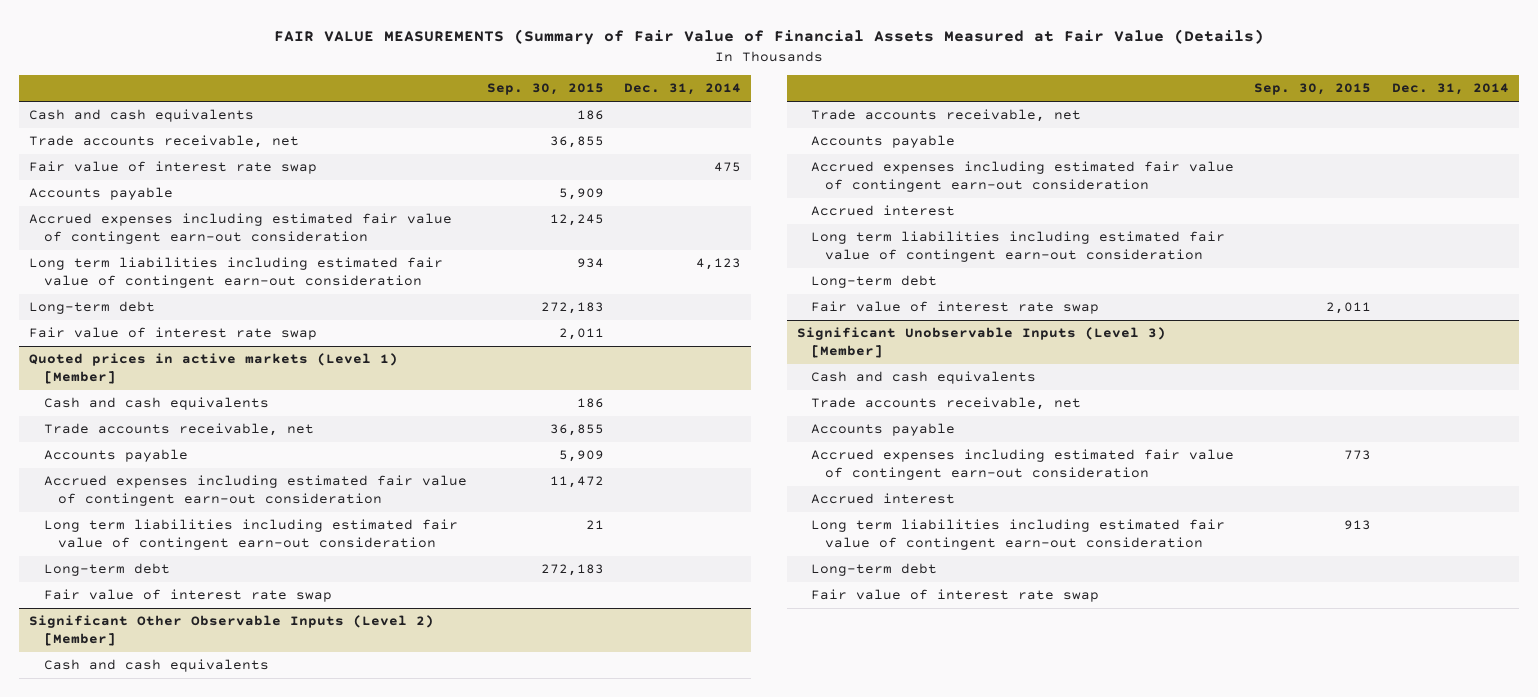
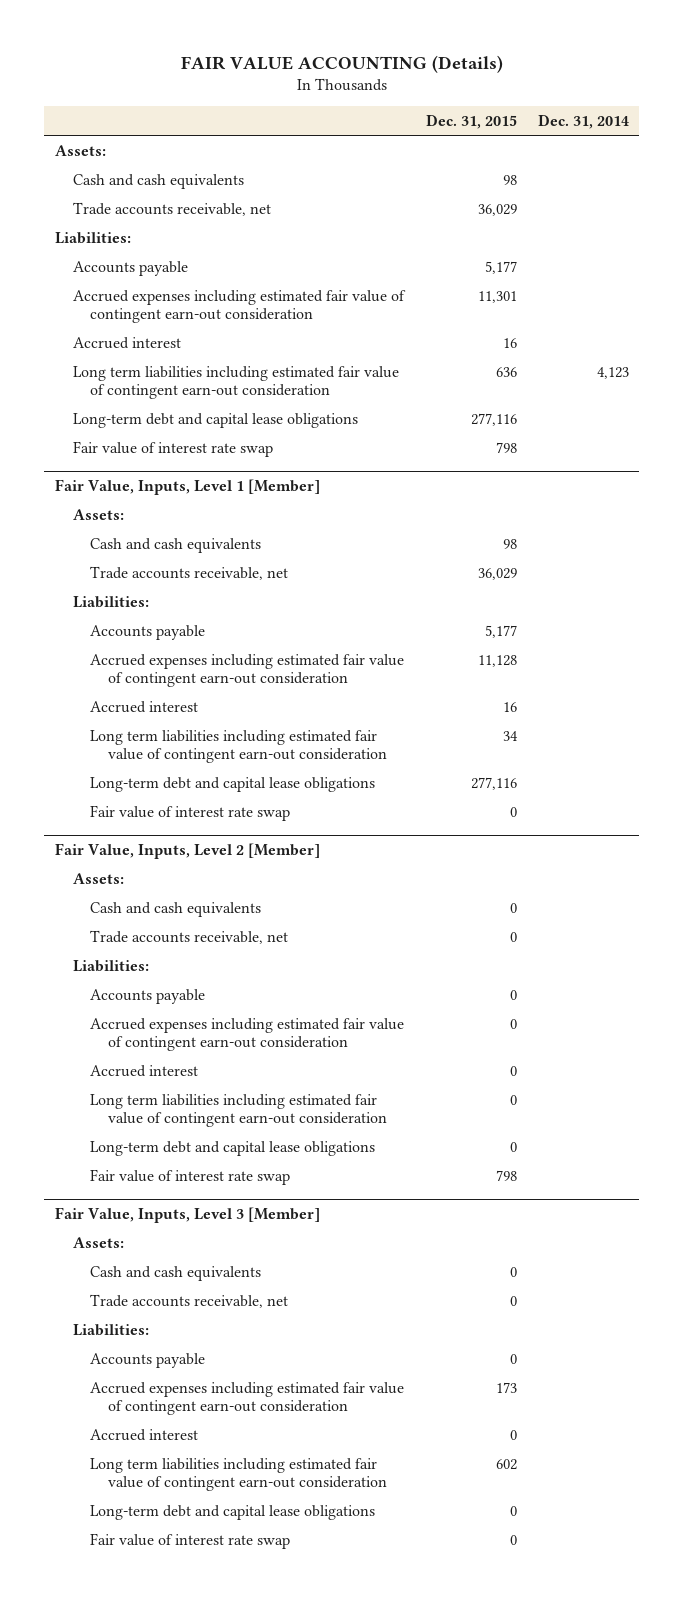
[274,29,1265,46] FAIR VALUE MEASUREMENTS (Summary of Fair Value of Financial Assets Measured at Fair Value (Details) -> [180,54,503,73] FAIR VALUE ACCOUNTING (Details)
[486,83,604,96] Sep. 30, 2015 -> none
none -> [425,113,517,129] Dec. 31, 2015
none -> [54,144,106,156] Assets:
[29,161,318,175] Fair value of interest rate swap -> none
none -> [54,231,131,244] Liabilities:
none -> [72,336,181,349] Accrued interest
[29,301,156,315] Long-term debt -> [72,412,358,428] Long-term debt and capital lease obligations
[29,353,399,385] Quoted prices in active markets (Level 1) [Member] -> [54,478,320,495] Fair Value, Inputs, Level 1 [Member]
none -> [72,508,124,520] Assets:
none -> [72,595,149,608] Liabilities:
none -> [90,700,199,713] Accrued interest
[43,563,170,577] Long-term debt -> [90,776,376,792] Long-term debt and capital lease obligations
[29,615,435,647] Significant Other Observable Inputs (Level 2) [Member] -> [54,842,320,859] Fair Value, Inputs, Level 2 [Member]
none -> [72,872,124,884] Assets:
none -> [72,959,149,972] Liabilities:
[811,275,938,289] Long-term debt -> [90,1140,376,1156] Long-term debt and capital lease obligations
[796,327,1166,359] Significant Unobservable Inputs (Level 3) [Member] -> [54,1206,320,1223] Fair Value, Inputs, Level 3 [Member]
none -> [72,1236,124,1248] Assets:
none -> [72,1323,149,1336] Liabilities:
[811,563,938,577] Long-term debt -> [90,1504,376,1520] Long-term debt and capital lease obligations

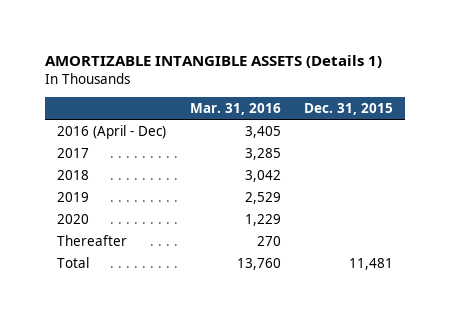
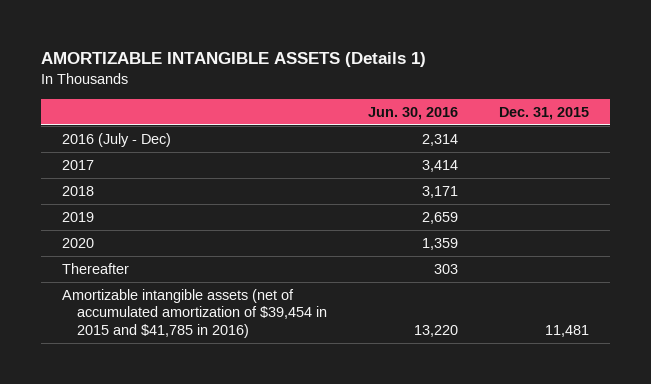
[189,102,281,115] Mar. 31, 2016 -> none
none -> [368,106,459,120] Jun. 30, 2016
[57,124,167,139] 2016 (April - Dec) -> [61,133,171,148] 2016 (July - Dec)
[57,256,90,268] Total -> [61,289,328,338] Amortizable intangible assets (net of accumulated amortization of $39,454 in 2015 and $41,785 in 2016)

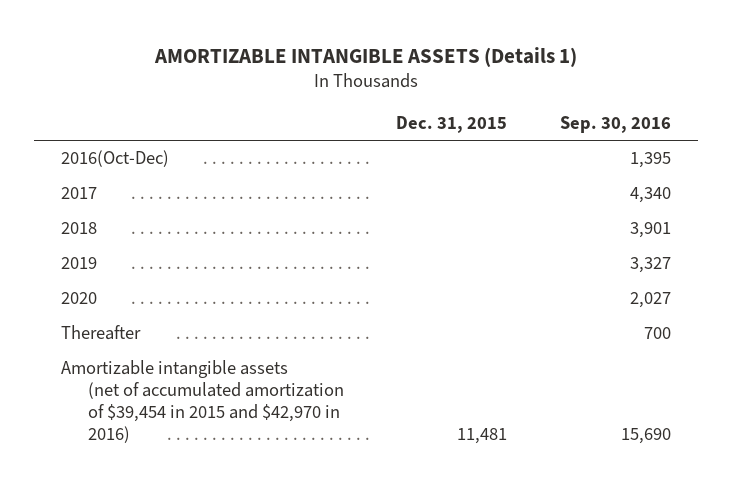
[368,106,459,120] Jun. 30, 2016 -> none
none -> [560,115,672,133] Sep. 30, 2016
[61,133,171,148] 2016 (July - Dec) -> [60,150,169,168] 2016(Oct-Dec)
[61,289,328,338] Amortizable intangible assets (net of accumulated amortization of $39,454 in 2015 and $41,785 in 2016) -> [60,360,344,444] Amortizable intangible assets (net of accumulated amortization of $39,454 in 2015 and $42,970 in 2016)

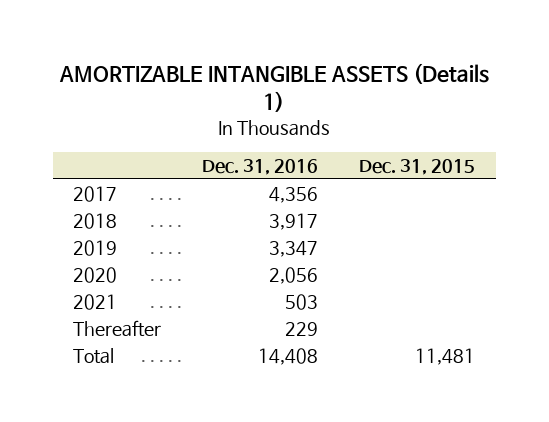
[560,115,672,133] Sep. 30, 2016 -> none
none -> [202,159,319,176] Dec. 31, 2016
[60,150,169,168] 2016(Oct-Dec) -> none
none -> [73,293,118,310] 2021
[60,360,344,444] Amortizable intangible assets (net of accumulated amortization of $39,454 in 2015 and $42,970 in 2016) -> [73,347,115,364] Total

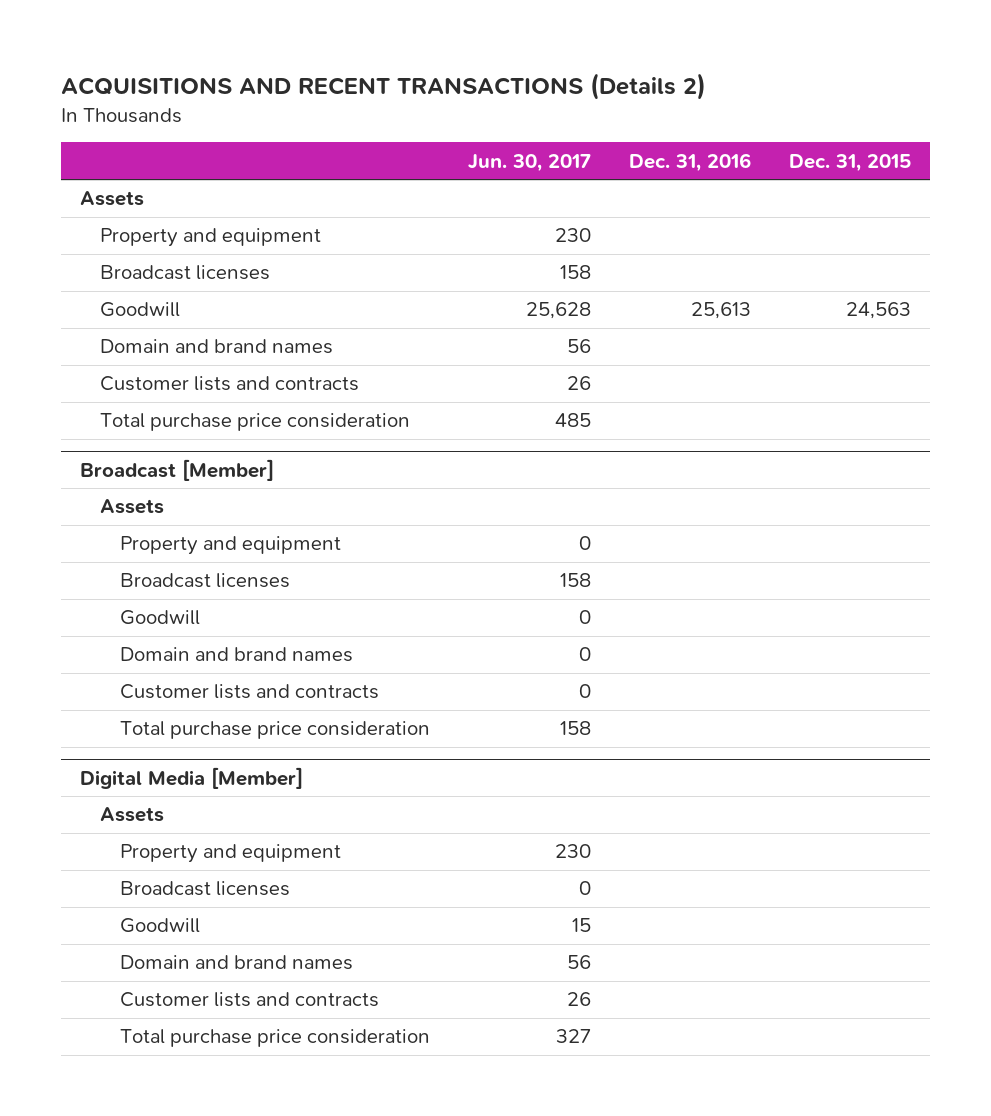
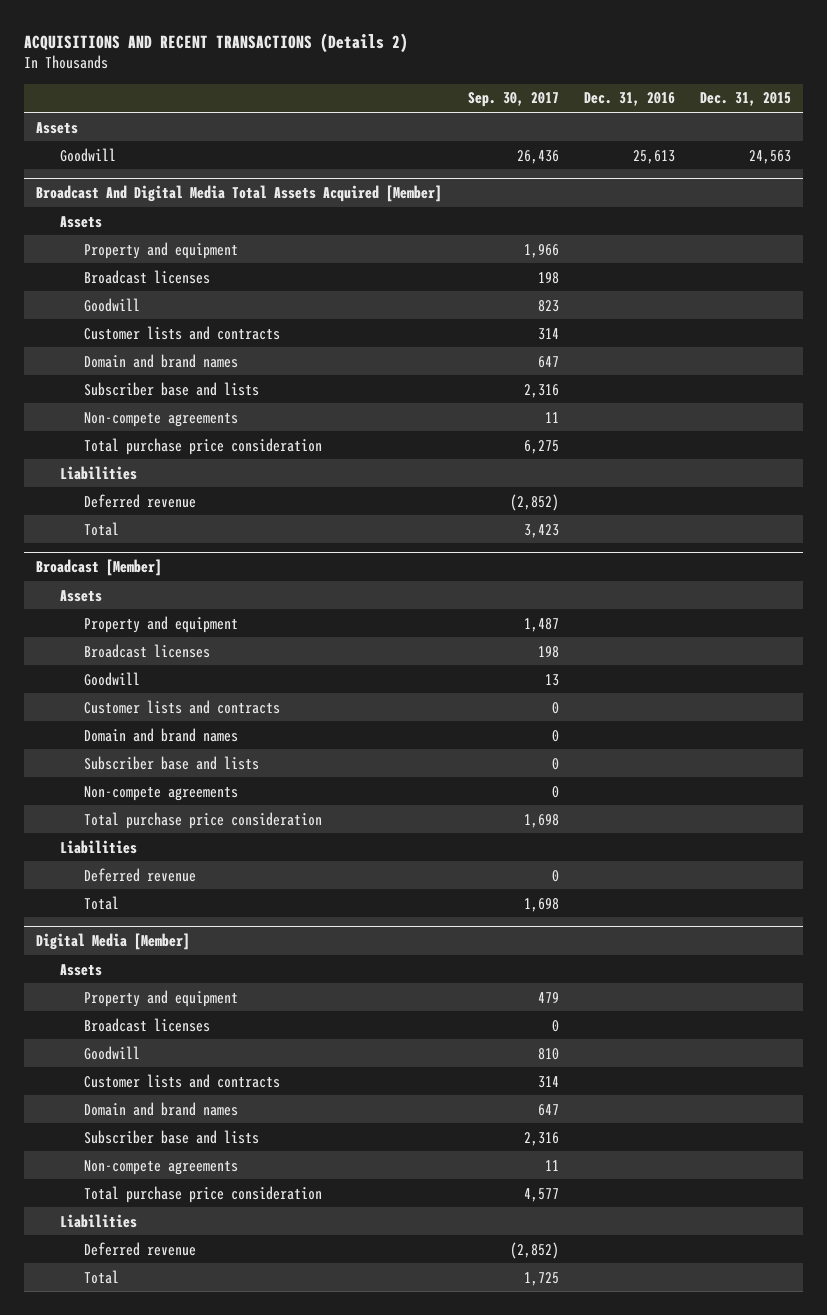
[467,153,591,172] Jun. 30, 2017 -> none
none -> [467,92,559,108] Sep. 30, 2017
[100,228,322,248] Property and equipment -> none
[100,265,271,281] Broadcast licenses -> none
[100,339,334,355] Domain and brand names -> none
[100,376,360,392] Customer lists and contracts -> none
[100,413,411,432] Total purchase price consideration -> none
none -> [36,184,443,202] Broadcast And Digital Media Total Assets Acquired [Member]
none -> [60,215,103,228] Assets
none -> [83,241,238,259] Property and equipment
none -> [83,269,210,284] Broadcast licenses
none -> [83,297,140,312] Goodwill
none -> [83,325,280,340] Customer lists and contracts
none -> [83,353,238,368] Domain and brand names
none -> [83,381,259,396] Subscriber base and lists
none -> [83,411,238,427] Non-compete agreements
none -> [83,437,322,455] Total purchase price consideration
none -> [60,465,138,480] Liabilities
none -> [83,493,196,508] Deferred revenue
none -> [83,521,119,536] Total
[119,647,353,663] Domain and brand names -> [83,727,238,742] Domain and brand names
none -> [83,755,259,770] Subscriber base and lists
none -> [83,785,238,801] Non-compete agreements
none -> [60,839,138,854] Liabilities
none -> [83,867,196,882] Deferred revenue
none -> [83,895,119,910] Total
[119,955,353,971] Domain and brand names -> [83,1101,238,1116] Domain and brand names
none -> [83,1129,259,1144] Subscriber base and lists
none -> [83,1159,238,1175] Non-compete agreements
none -> [60,1213,138,1228] Liabilities
none -> [83,1241,196,1256] Deferred revenue
none -> [83,1269,119,1284] Total

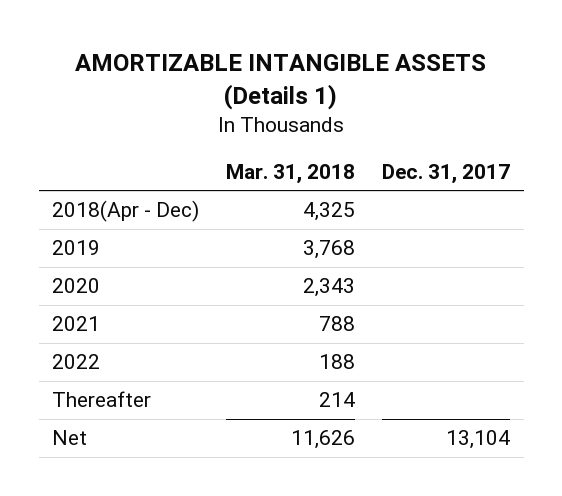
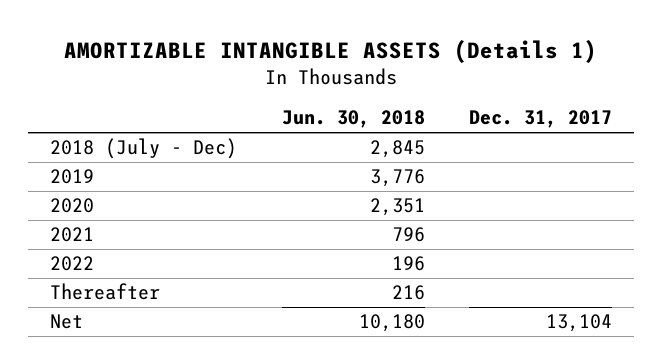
[226,164,356,185] Mar. 31, 2018 -> none
none -> [281,110,425,129] Jun. 30, 2018
[52,200,200,223] 2018(Apr - Dec) -> [50,138,238,160] 2018 (July - Dec)

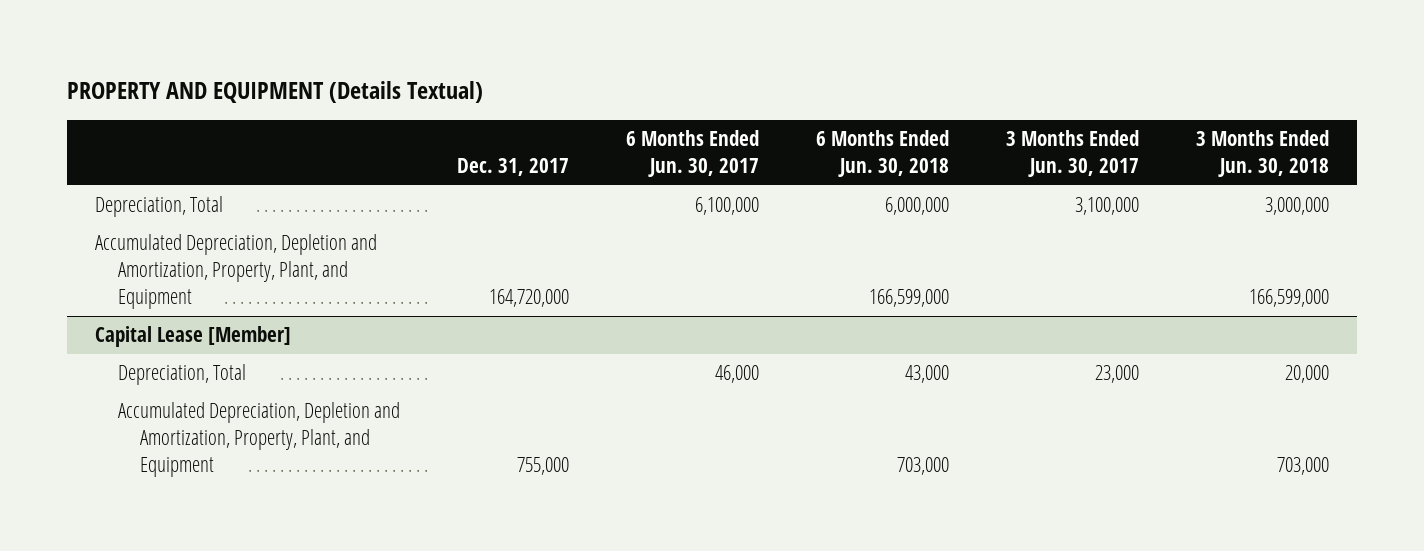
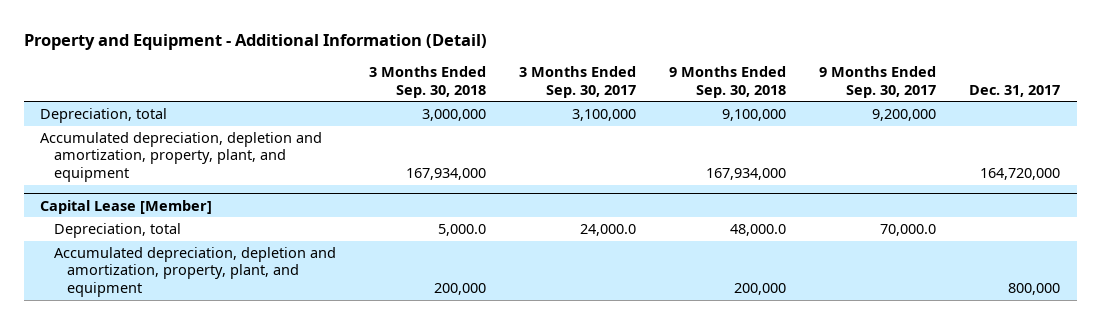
[66,81,483,104] PROPERTY AND EQUIPMENT (Details Textual) -> [23,33,487,50] Property and Equipment - Additional Information (Detail)
[625,130,759,178] 6 Months Ended Jun. 30, 2017 -> none
[815,130,949,178] 6 Months Ended Jun. 30, 2018 -> none
[1005,130,1139,178] 3 Months Ended Jun. 30, 2017 -> none
[1195,130,1329,178] 3 Months Ended Jun. 30, 2018 -> none
none -> [368,66,486,98] 3 Months Ended Sep. 30, 2018
none -> [518,66,636,98] 3 Months Ended Sep. 30, 2017
none -> [668,66,786,98] 9 Months Ended Sep. 30, 2018
none -> [819,66,937,98] 9 Months Ended Sep. 30, 2017
[95,196,224,218] Depreciation, Total -> [40,108,168,124] Depreciation, total
[95,234,378,310] Accumulated Depreciation, Depletion and Amortization, Property, Plant, and Equipment -> [40,132,323,182] Accumulated depreciation, depletion and amortization, property, plant, and equipment
[117,364,246,386] Depreciation, Total -> [53,223,181,239] Depreciation, total
[117,402,400,478] Accumulated Depreciation, Depletion and Amortization, Property, Plant, and Equipment -> [53,247,336,297] Accumulated depreciation, depletion and amortization, property, plant, and equipment
[516,457,569,476] 755,000 -> [1008,282,1061,295] 800,000

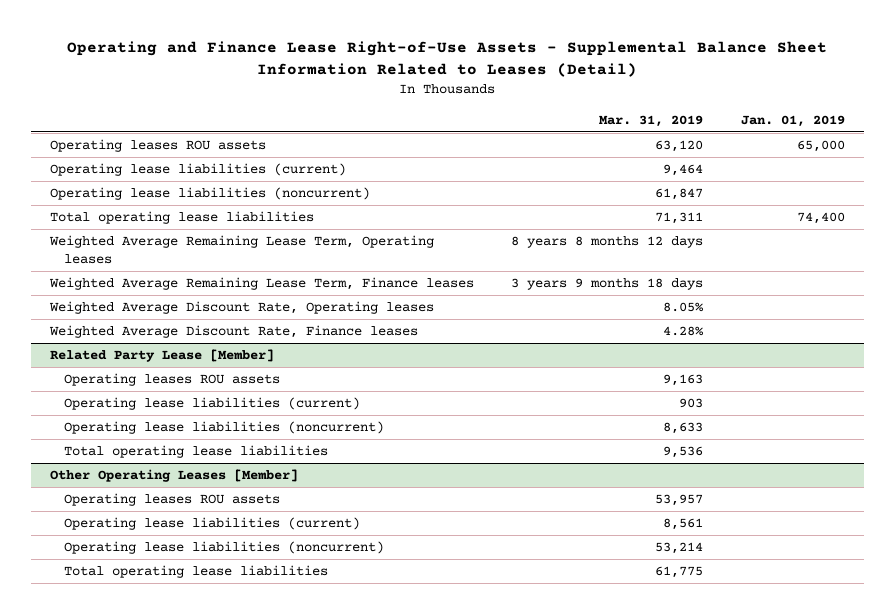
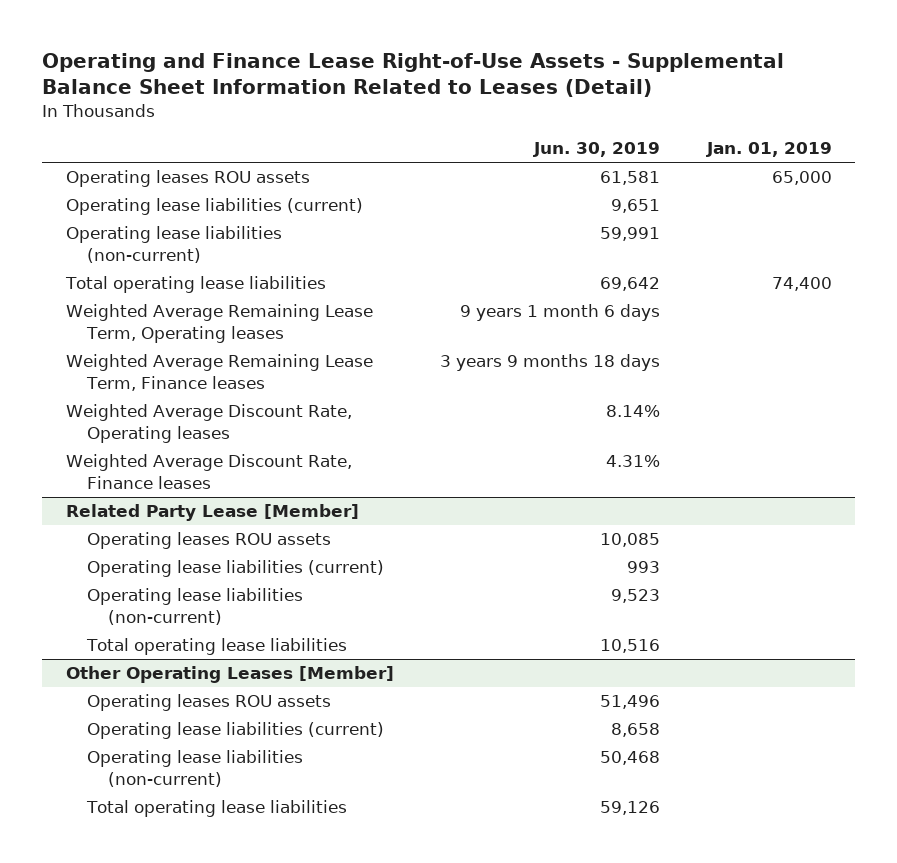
[599,114,704,127] Mar. 31, 2019 -> none
none -> [533,142,661,158] Jun. 30, 2019
[49,187,370,201] Operating lease liabilities (noncurrent) -> [65,226,282,264] Operating lease liabilities (non-current)
[64,421,385,435] Operating lease liabilities (noncurrent) -> [86,588,303,626] Operating lease liabilities (non-current)
[64,541,385,555] Operating lease liabilities (noncurrent) -> [86,750,303,788] Operating lease liabilities (non-current)

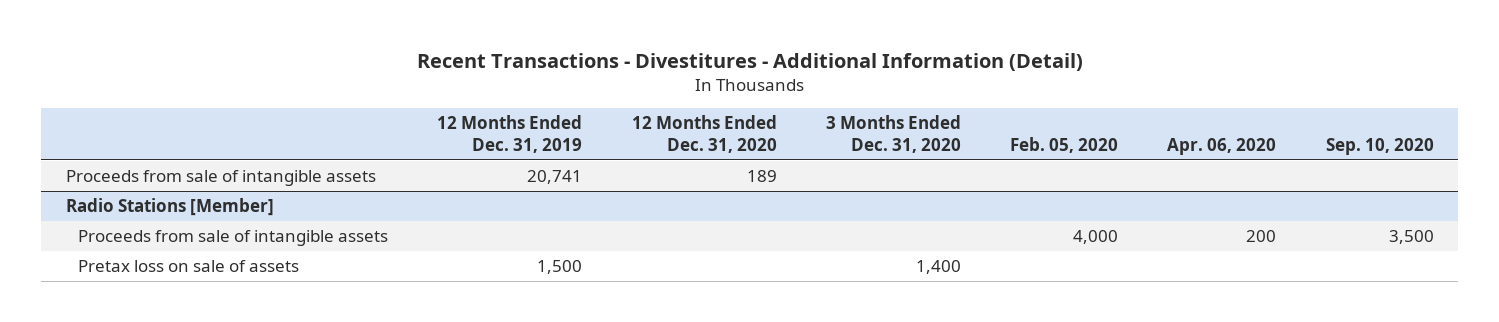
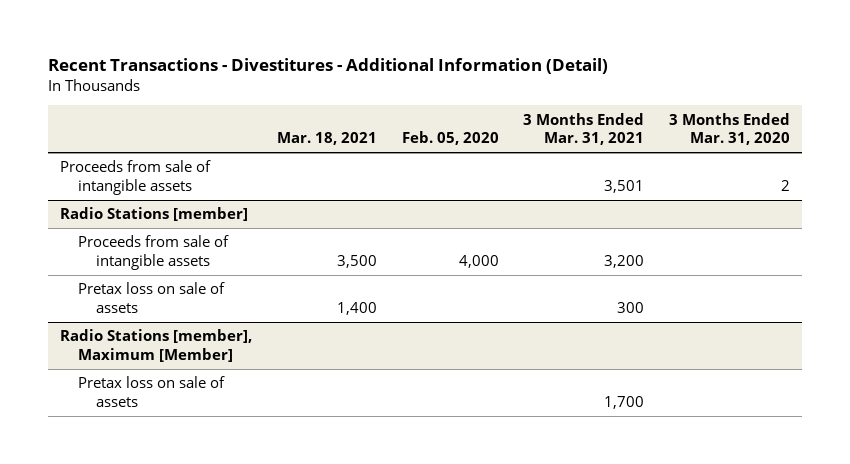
[437,115,583,153] 12 Months Ended Dec. 31, 2019 -> none
[631,115,777,153] 12 Months Ended Dec. 31, 2020 -> none
[825,115,961,153] 3 Months Ended Dec. 31, 2020 -> none
[1167,137,1277,155] Apr. 06, 2020 -> none
[1325,137,1434,155] Sep. 10, 2020 -> none
none -> [276,132,377,146] Mar. 18, 2021
none -> [523,112,645,146] 3 Months Ended Mar. 31, 2021
none -> [669,112,791,146] 3 Months Ended Mar. 31, 2020
[65,198,274,217] Radio Stations [Member] -> [60,207,249,222] Radio Stations [member]
none -> [60,329,253,363] Radio Stations [member], Maximum [Member]
none -> [78,376,226,408] Pretax loss on sale of assets

